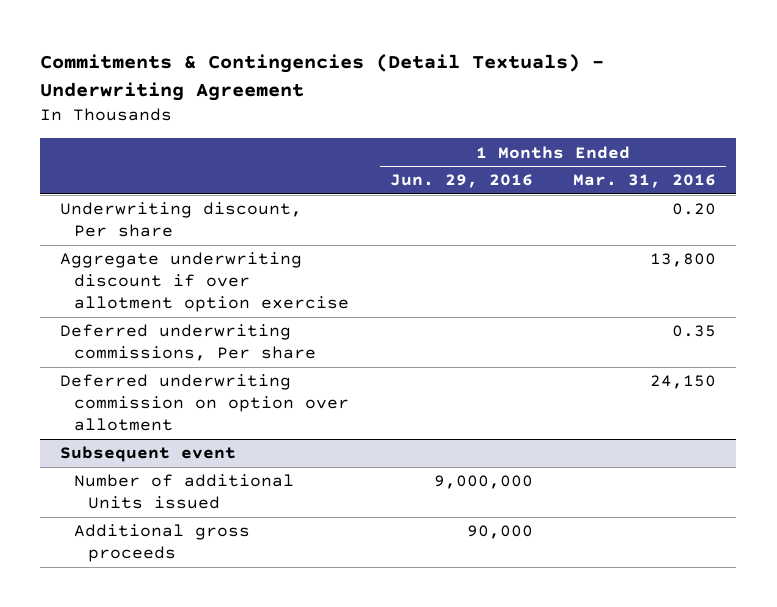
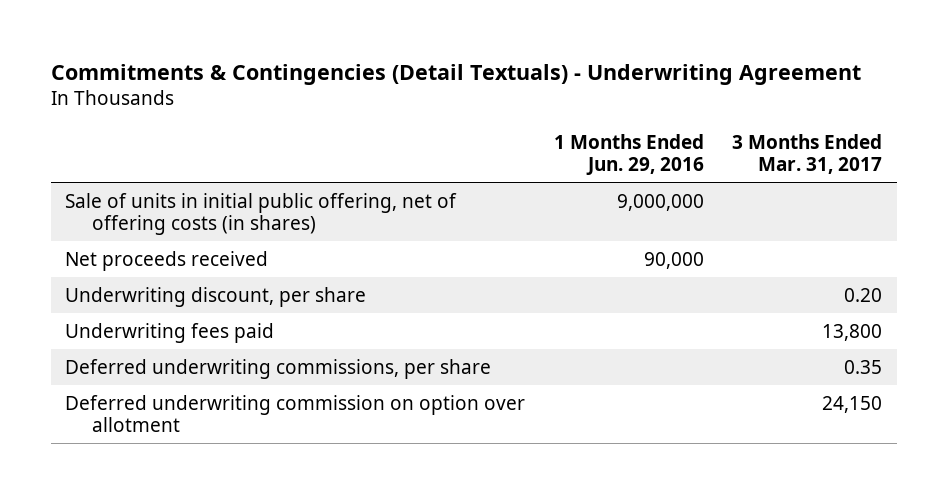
[573,174,717,189] Mar. 31, 2016 -> none
none -> [732,133,883,175] 3 Months Ended Mar. 31, 2017
none -> [64,192,457,236] Sale of units in initial public offering, net of offering costs (in shares)
none -> [64,250,268,271] Net proceeds received
[60,202,303,238] Underwriting discount, Per share -> [64,286,366,307] Underwriting discount, per share
[60,252,350,313] Aggregate underwriting discount if over allotment option exercise -> [64,322,274,343] Underwriting fees paid
[60,324,317,362] Deferred underwriting commissions, Per share -> [64,358,491,379] Deferred underwriting commissions, per share
[60,446,237,463] Subsequent event -> none
[74,474,295,510] Number of additional Units issued -> none
[74,524,251,563] Additional gross proceeds -> none

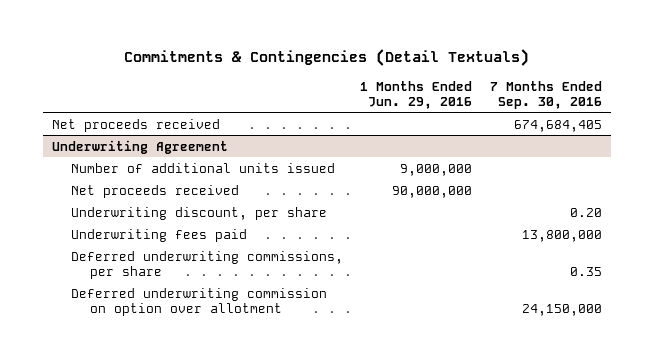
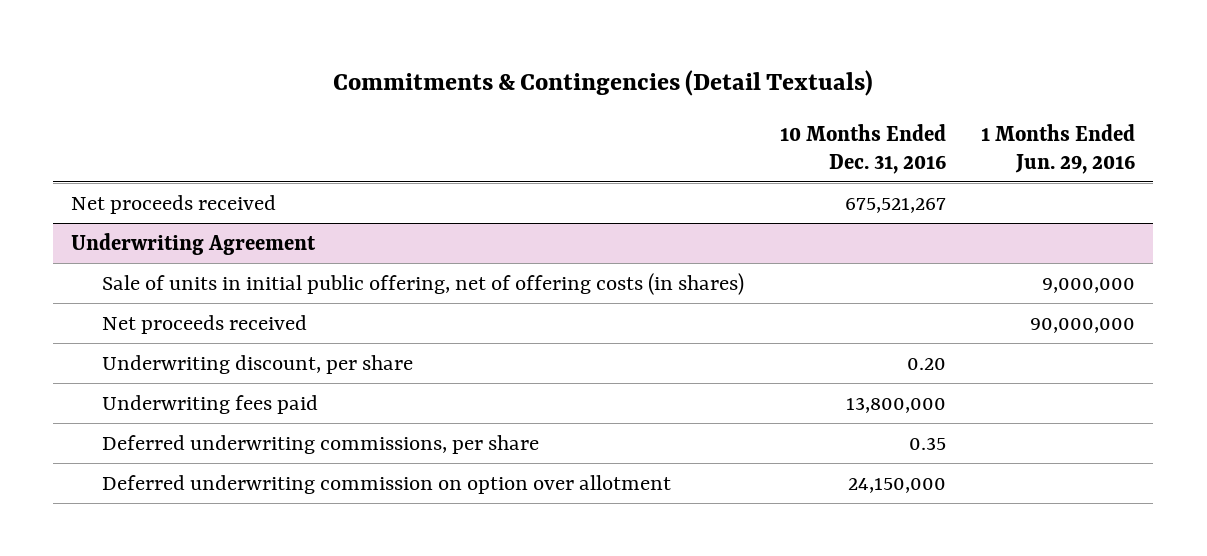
[490,80,603,109] 7 Months Ended Sep. 30, 2016 -> none
none -> [779,123,946,174] 10 Months Ended Dec. 31, 2016
[70,162,335,173] Number of additional units issued -> [101,272,744,295] Sale of units in initial public offering, net of offering costs (in shares)

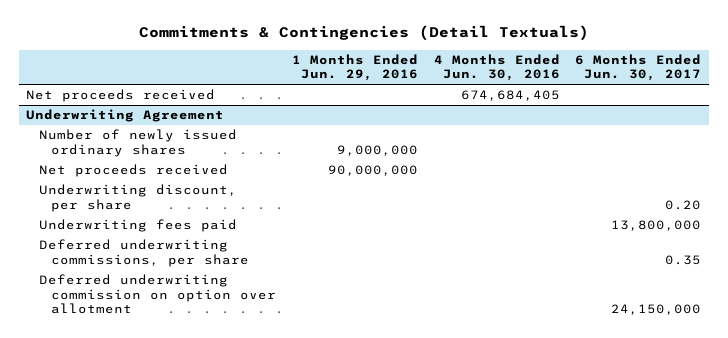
[779,123,946,174] 10 Months Ended Dec. 31, 2016 -> none
none -> [433,53,560,82] 4 Months Ended Jun. 30, 2016
none -> [575,53,702,82] 6 Months Ended Jun. 30, 2017
[101,272,744,295] Sale of units in initial public offering, net of offering costs (in shares) -> [38,129,237,157] Number of newly issued ordinary shares

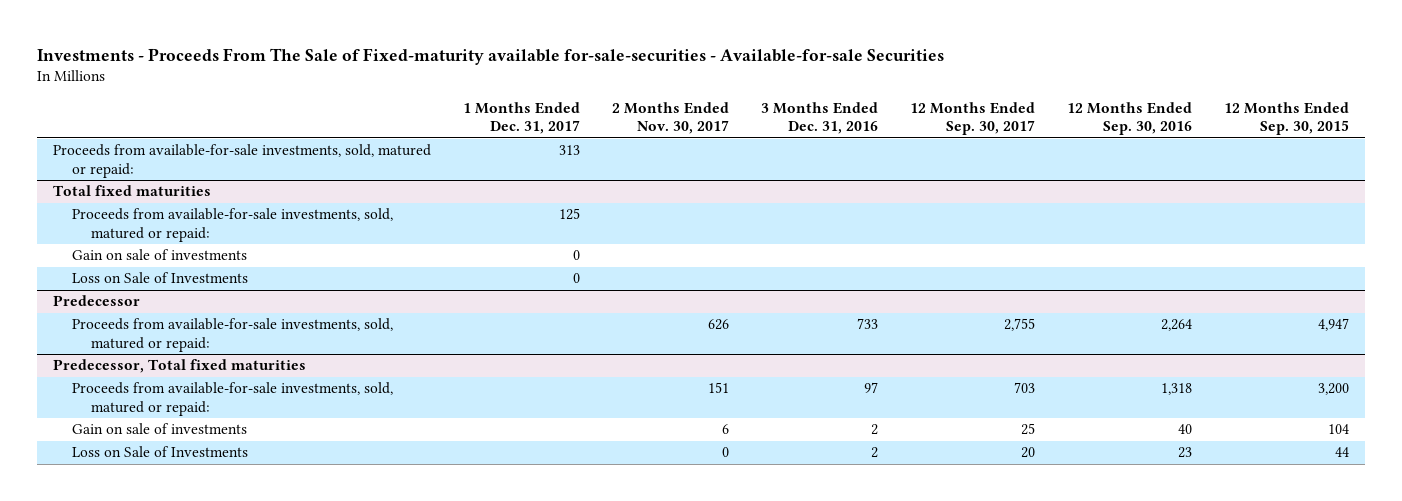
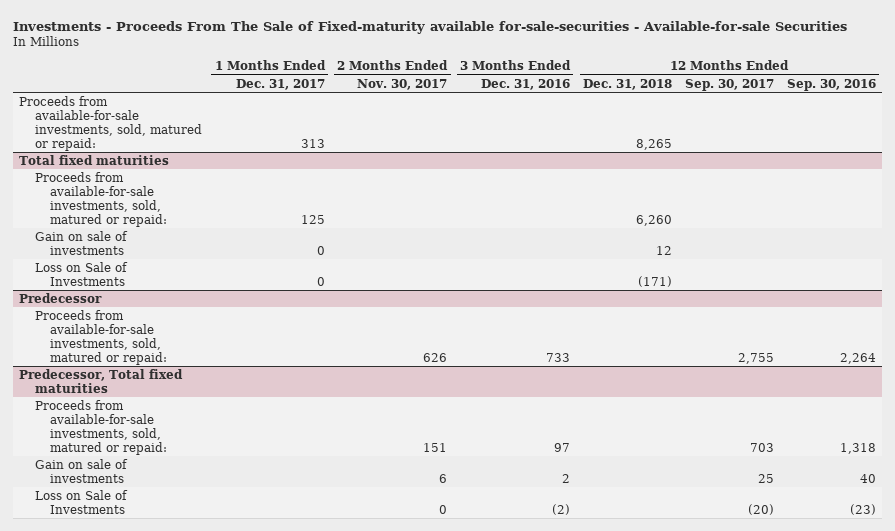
[1223,101,1349,136] 12 Months Ended Sep. 30, 2015 -> none
none -> [583,78,673,90] Dec. 31, 2018
[870,447,878,459] 2 -> [552,503,571,515] (2)
[1020,447,1035,459] 20 -> [747,503,774,515] (20)
[1177,447,1192,459] 23 -> [849,503,876,515] (23)

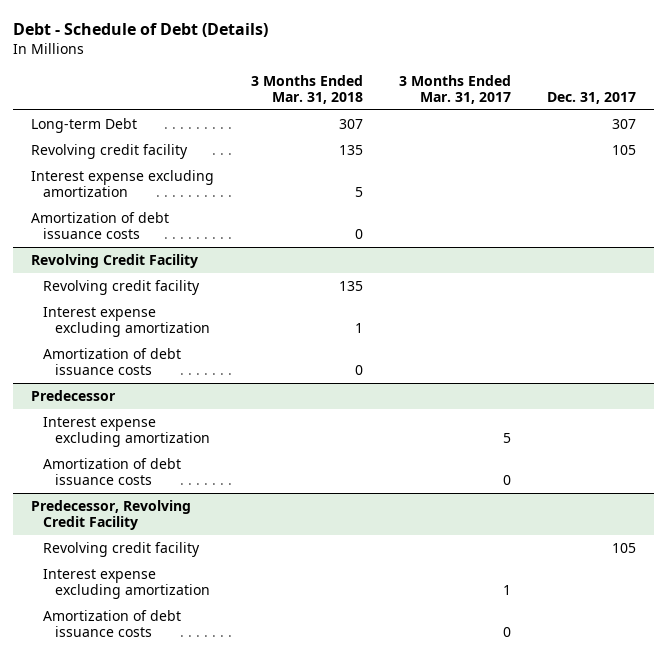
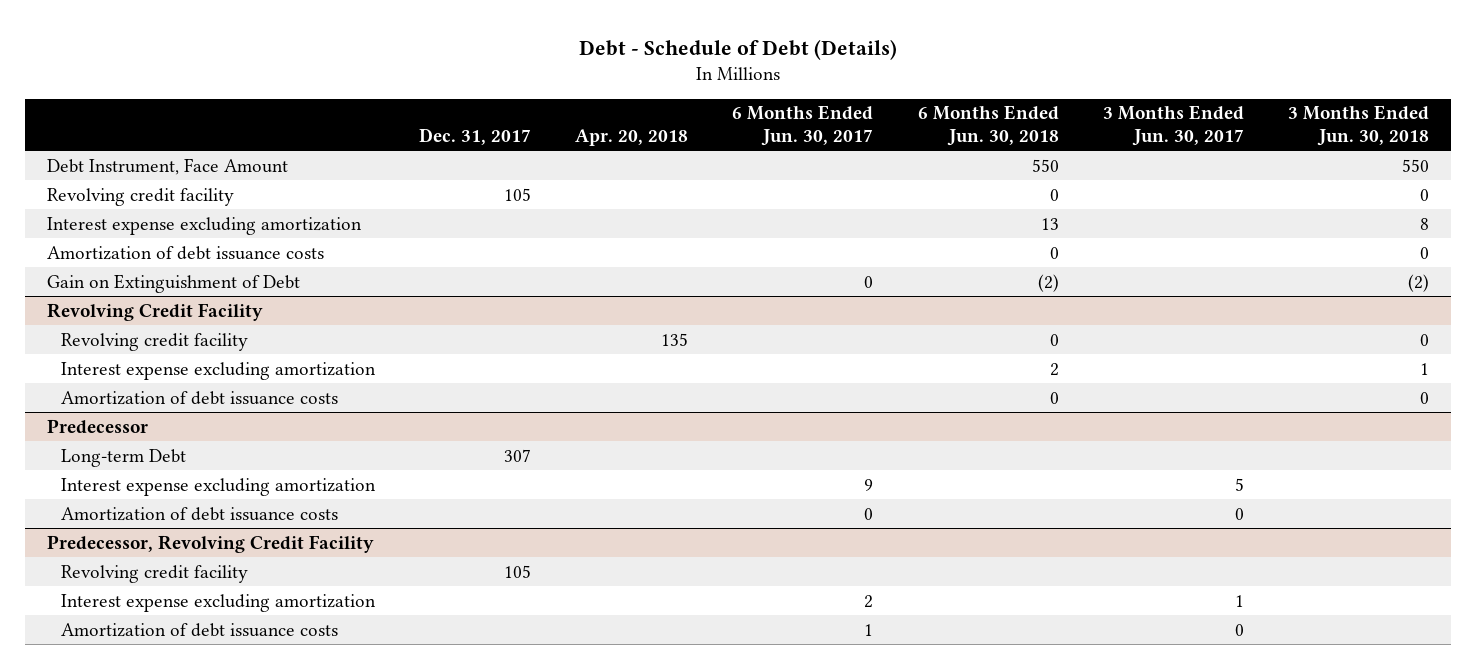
[250,74,363,104] 3 Months Ended Mar. 31, 2018 -> none
[398,74,511,104] 3 Months Ended Mar. 31, 2017 -> none
none -> [575,128,689,146] Apr. 20, 2018
none -> [732,105,874,146] 6 Months Ended Jun. 30, 2017
none -> [917,105,1059,146] 6 Months Ended Jun. 30, 2018
none -> [1102,105,1244,146] 3 Months Ended Jun. 30, 2017
none -> [1287,105,1429,146] 3 Months Ended Jun. 30, 2018
[31,118,138,134] Long-term Debt -> none
none -> [47,157,289,175] Debt Instrument, Face Amount
none -> [47,273,301,293] Gain on Extinguishment of Debt
none -> [61,448,187,467] Long-term Debt

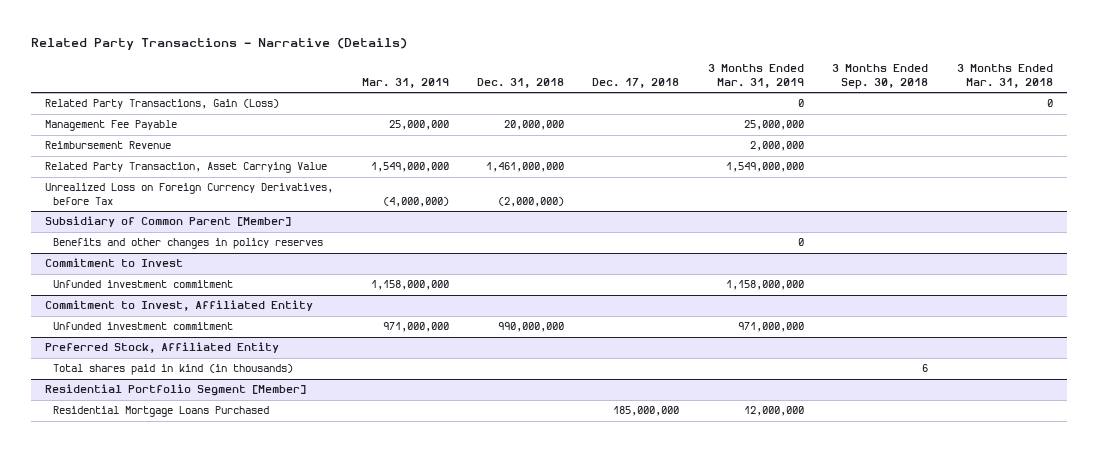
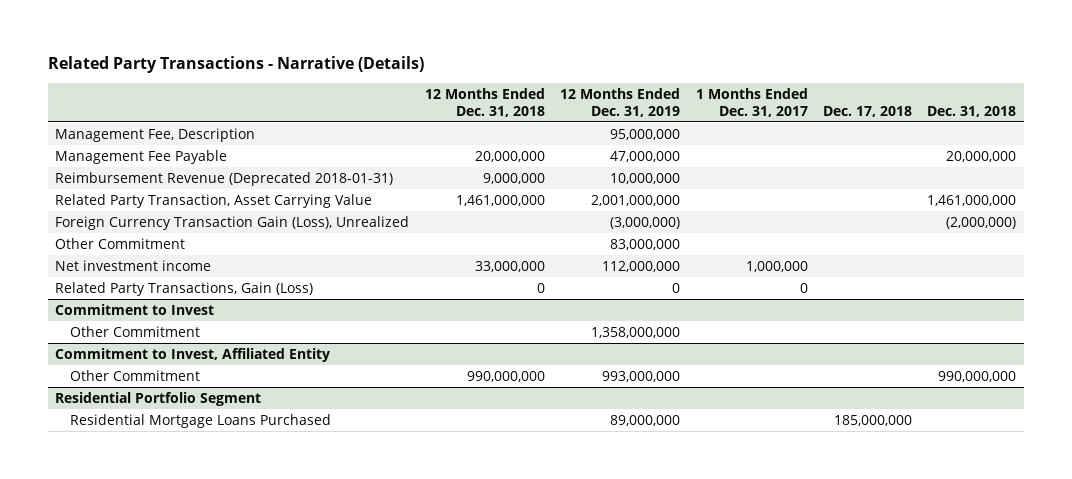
[361,77,449,88] Mar. 31, 2019 -> none
[707,64,804,88] 3 Months Ended Mar. 31, 2019 -> none
[832,64,929,89] 3 Months Ended Sep. 30, 2018 -> none
[956,64,1053,88] 3 Months Ended Mar. 31, 2018 -> none
none -> [424,87,545,117] 12 Months Ended Dec. 31, 2018
none -> [560,87,681,117] 12 Months Ended Dec. 31, 2019
none -> [695,87,808,117] 1 Months Ended Dec. 31, 2017
none -> [55,127,256,142] Management Fee, Description
[45,141,172,150] Reimbursement Revenue -> none
none -> [55,171,394,186] Reimbursement Revenue (Deprecated 2018-01-31)
[45,216,292,228] Subsidiary of Common Parent [Member] -> none
[53,238,324,250] Benefits and other changes in policy reserves -> none
[45,183,334,205] Unrealized Loss on Foreign Currency Derivatives, before Tax -> [55,215,410,230] Foreign Currency Transaction Gain (Loss), Unrealized
none -> [55,237,186,249] Other Commitment
none -> [55,259,212,271] Net investment income
[45,99,280,110] Related Party Transactions, Gain (Loss) -> [55,281,314,296] Related Party Transactions, Gain (Loss)
[53,280,234,289] Unfunded investment commitment -> [70,325,201,337] Other Commitment
[45,342,280,354] Preferred Stock, Affiliated Entity -> none
[53,364,294,376] Total shares paid in kind (in thousands) -> none
[53,322,234,331] Unfunded investment commitment -> [70,369,201,381] Other Commitment
[45,384,307,397] Residential Portfolio Segment [Member] -> [55,391,262,406] Residential Portfolio Segment

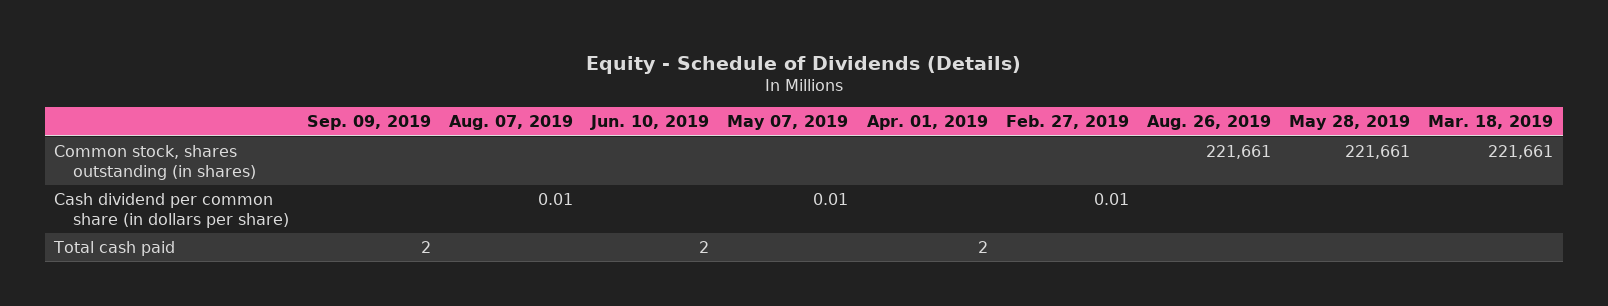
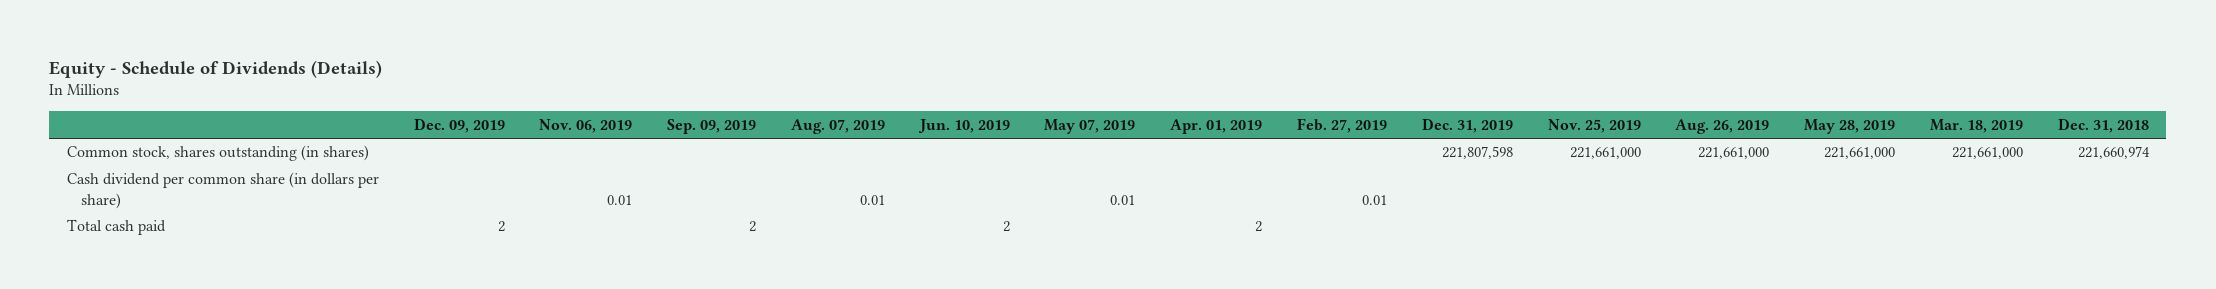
none -> [413,117,505,133] Dec. 09, 2019
none -> [539,118,633,133] Nov. 06, 2019
none -> [1421,117,1513,133] Dec. 31, 2019
none -> [1547,118,1641,133] Nov. 25, 2019
none -> [2057,117,2149,133] Dec. 31, 2018
[1206,144,1272,159] 221,661 -> [1698,147,1770,160] 221,661,000
[1345,144,1411,159] 221,661 -> [1824,147,1896,160] 221,661,000
[1488,144,1554,159] 221,661 -> [1951,147,2023,160] 221,661,000

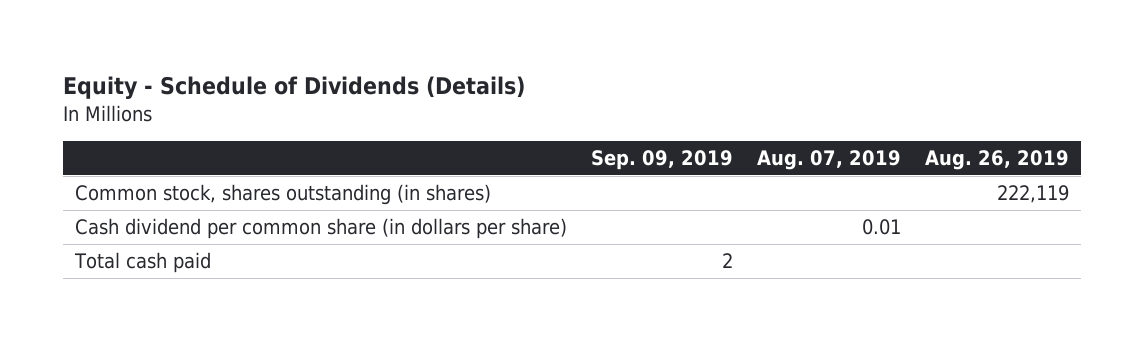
[413,117,505,133] Dec. 09, 2019 -> none
[539,118,633,133] Nov. 06, 2019 -> none
[917,118,1010,133] Jun. 10, 2019 -> none
[1044,118,1136,134] May 07, 2019 -> none
[1170,118,1263,134] Apr. 01, 2019 -> none
[1297,117,1388,133] Feb. 27, 2019 -> none
[1421,117,1513,133] Dec. 31, 2019 -> none
[1547,118,1641,133] Nov. 25, 2019 -> none
[1804,118,1896,134] May 28, 2019 -> none
[1929,118,2023,133] Mar. 18, 2019 -> none
[2057,117,2149,133] Dec. 31, 2018 -> none
[1698,147,1770,160] 221,661,000 -> [997,185,1070,204] 222,119

